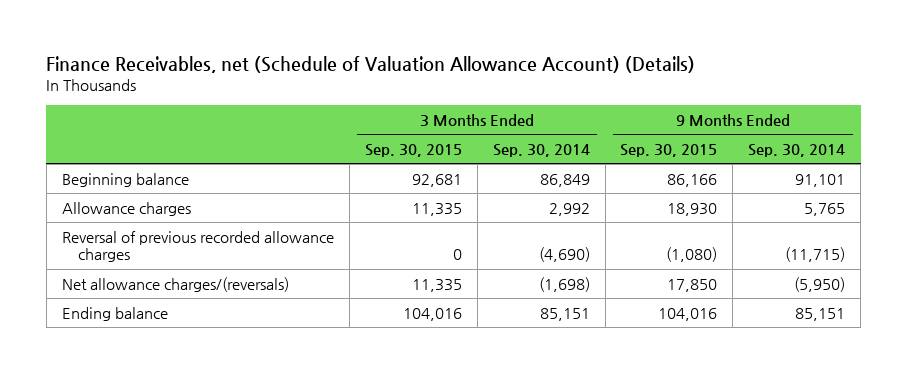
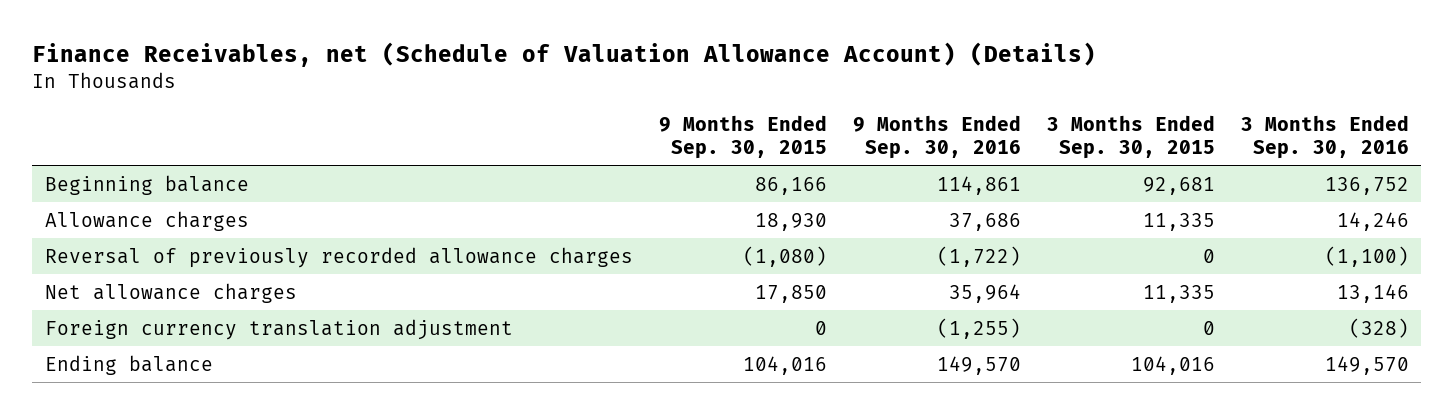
[492,144,590,158] Sep. 30, 2014 -> none
[748,144,846,158] Sep. 30, 2014 -> none
none -> [852,115,1021,159] 9 Months Ended Sep. 30, 2016
none -> [1240,115,1409,159] 3 Months Ended Sep. 30, 2016
[61,230,334,263] Reversal of previous recorded allowance charges -> [45,246,634,268] Reversal of previously recorded allowance charges
[61,276,289,292] Net allowance charges/(reversals) -> [45,282,298,303] Net allowance charges
none -> [45,318,514,340] Foreign currency translation adjustment

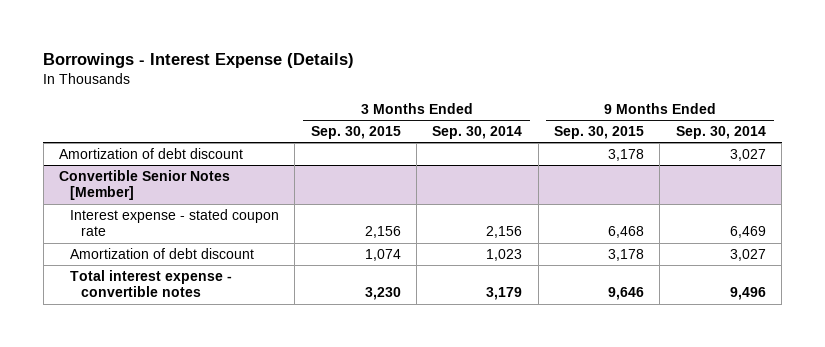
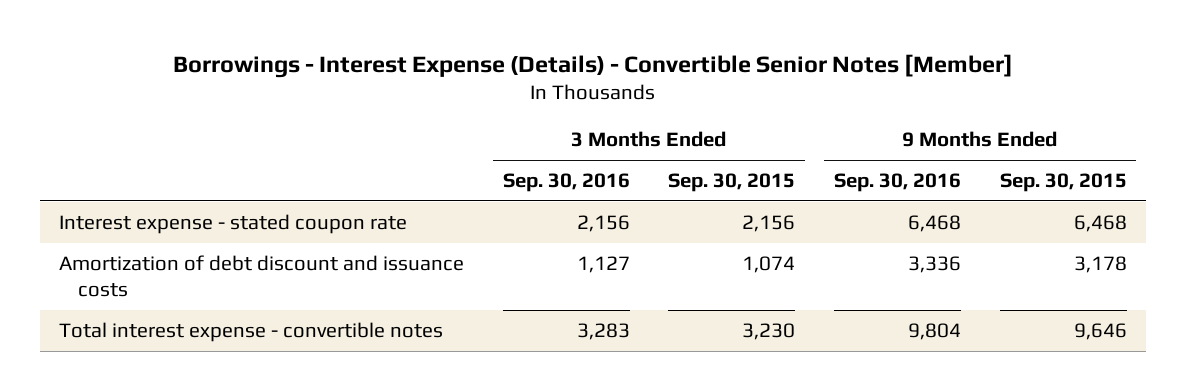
[43,53,355,69] Borrowings - Interest Expense (Details) -> [172,53,1013,78] Borrowings - Interest Expense (Details) - Convertible Senior Notes [Member]
[432,126,523,140] Sep. 30, 2014 -> none
[675,126,766,140] Sep. 30, 2014 -> none
none -> [502,173,630,193] Sep. 30, 2016
none -> [834,173,962,193] Sep. 30, 2016
[58,147,243,159] Amortization of debt discount -> none
[58,169,230,201] Convertible Senior Notes [Member] -> none
[70,247,255,259] Amortization of debt discount -> [59,254,465,298] Amortization of debt discount and issuance costs

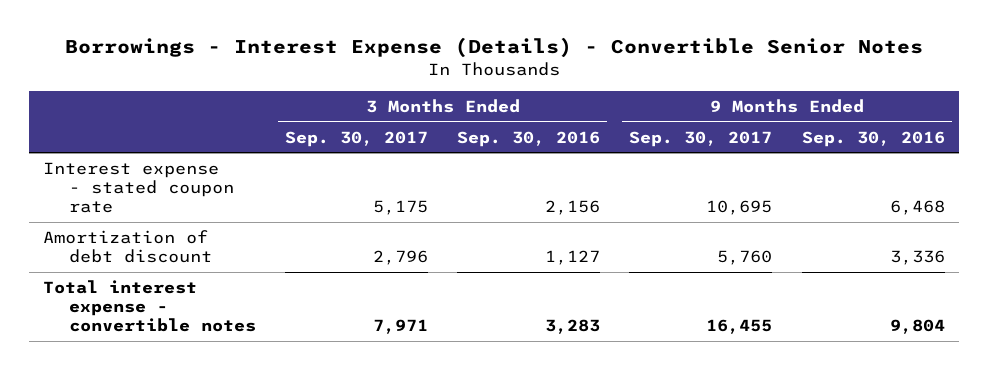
[172,53,1013,78] Borrowings - Interest Expense (Details) - Convertible Senior Notes [Member] -> [64,37,923,59] Borrowings - Interest Expense (Details) - Convertible Senior Notes
[668,173,796,193] Sep. 30, 2015 -> none
[999,173,1127,193] Sep. 30, 2015 -> none
none -> [284,130,428,147] Sep. 30, 2017
none -> [629,130,773,147] Sep. 30, 2017
[59,254,465,298] Amortization of debt discount and issuance costs -> [43,229,212,264] Amortization of debt discount

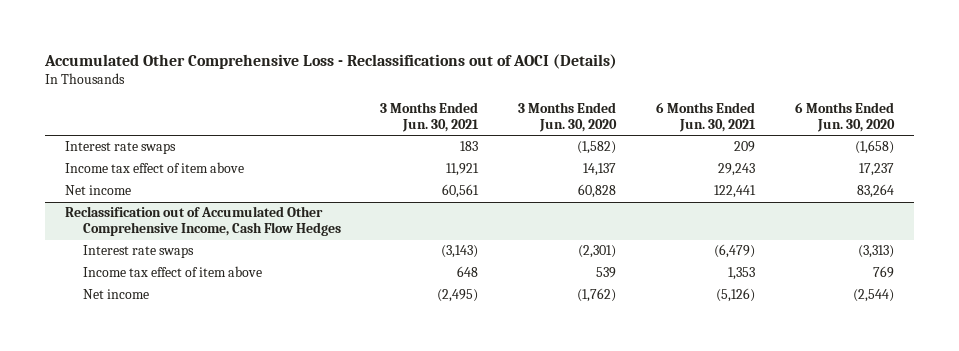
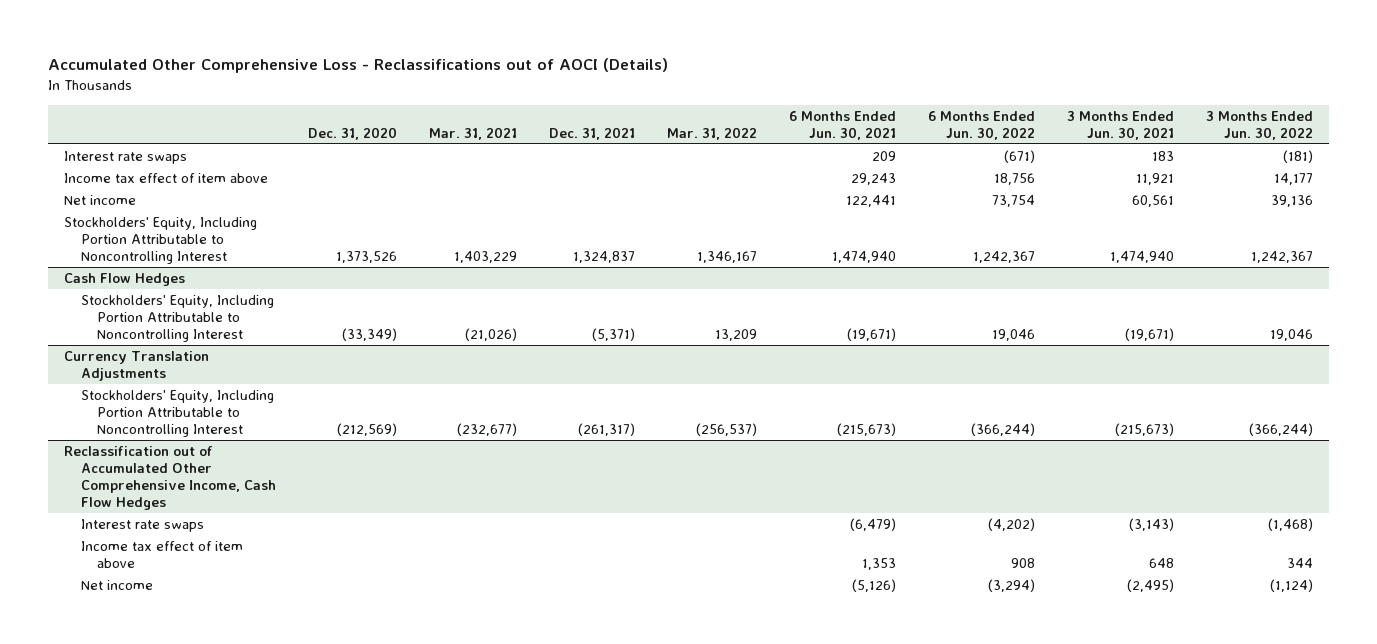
[518,101,618,132] 3 Months Ended Jun. 30, 2020 -> none
[795,101,896,132] 6 Months Ended Jun. 30, 2020 -> none
none -> [307,126,397,140] Dec. 31, 2020
none -> [428,126,517,140] Mar. 31, 2021
none -> [548,126,635,140] Dec. 31, 2021
none -> [666,126,757,140] Mar. 31, 2022
none -> [927,110,1035,140] 6 Months Ended Jun. 30, 2022
none -> [1205,110,1313,140] 3 Months Ended Jun. 30, 2022
none -> [63,217,257,264] Stockholders' Equity, Including Portion Attributable to Noncontrolling Interest
none -> [63,273,185,287] Cash Flow Hedges
none -> [80,295,274,342] Stockholders' Equity, Including Portion Attributable to Noncontrolling Interest
none -> [63,351,209,381] Currency Translation Adjustments
none -> [80,390,274,437] Stockholders' Equity, Including Portion Attributable to Noncontrolling Interest

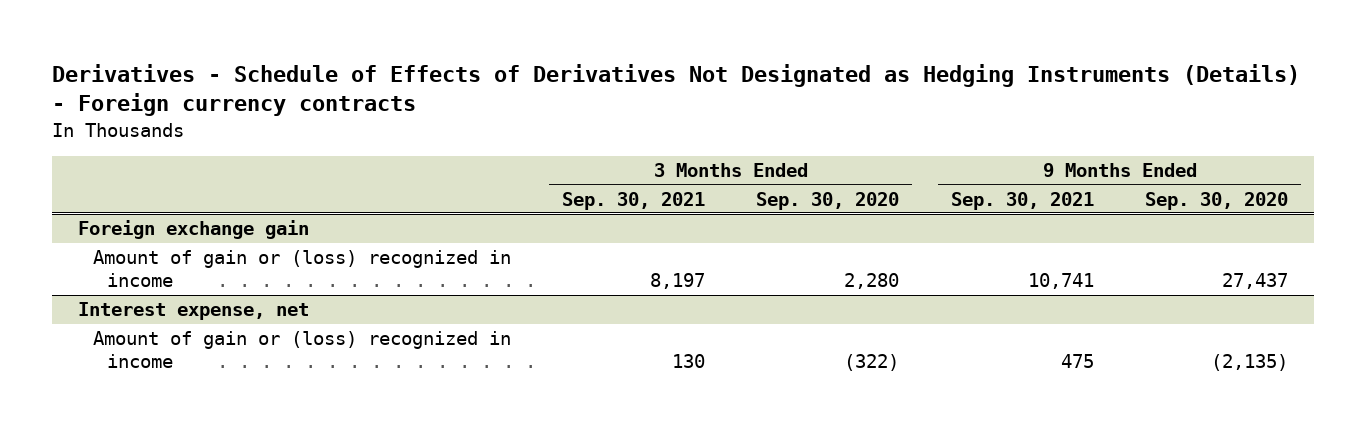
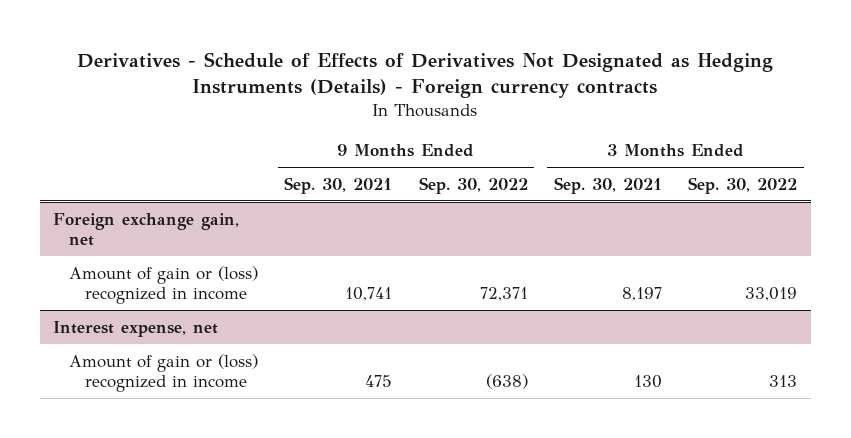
[756,191,900,210] Sep. 30, 2020 -> none
[1145,191,1289,210] Sep. 30, 2020 -> none
none -> [418,176,528,194] Sep. 30, 2022
none -> [688,176,798,194] Sep. 30, 2022
[78,220,310,240] Foreign exchange gain -> [53,212,240,247] Foreign exchange gain, net

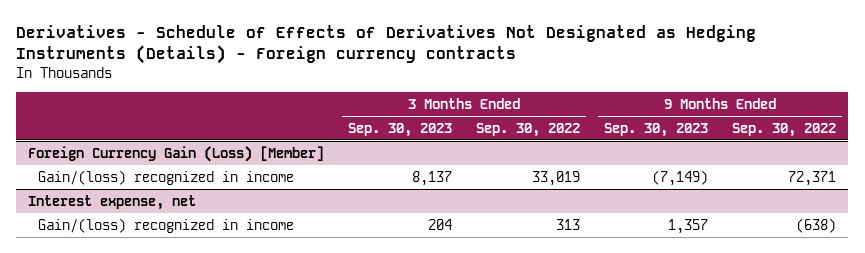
[284,176,393,194] Sep. 30, 2021 -> none
[554,176,663,194] Sep. 30, 2021 -> none
none -> [348,122,453,137] Sep. 30, 2023
none -> [604,122,709,137] Sep. 30, 2023
[53,212,240,247] Foreign exchange gain, net -> [28,145,325,162] Foreign Currency Gain (Loss) [Member]
[68,265,258,305] Amount of gain or (loss) recognized in income -> [38,169,295,185] Gain/(loss) recognized in income
[68,353,258,393] Amount of gain or (loss) recognized in income -> [38,217,295,233] Gain/(loss) recognized in income

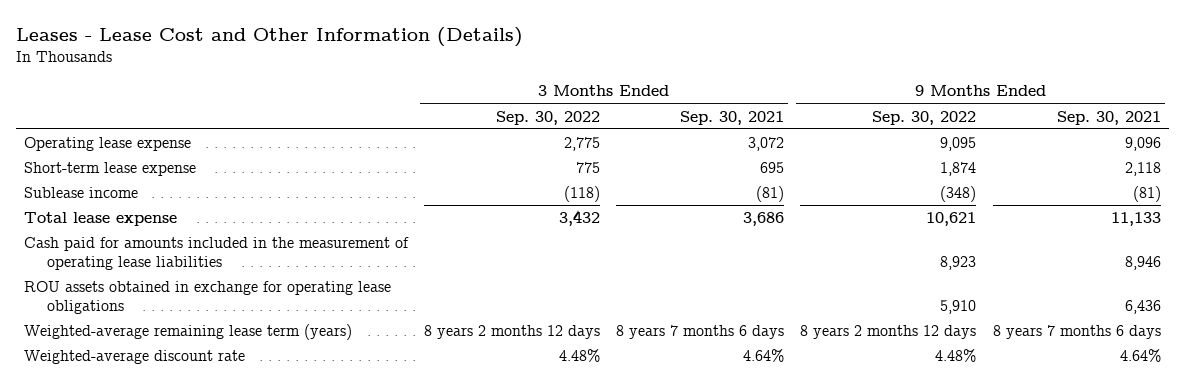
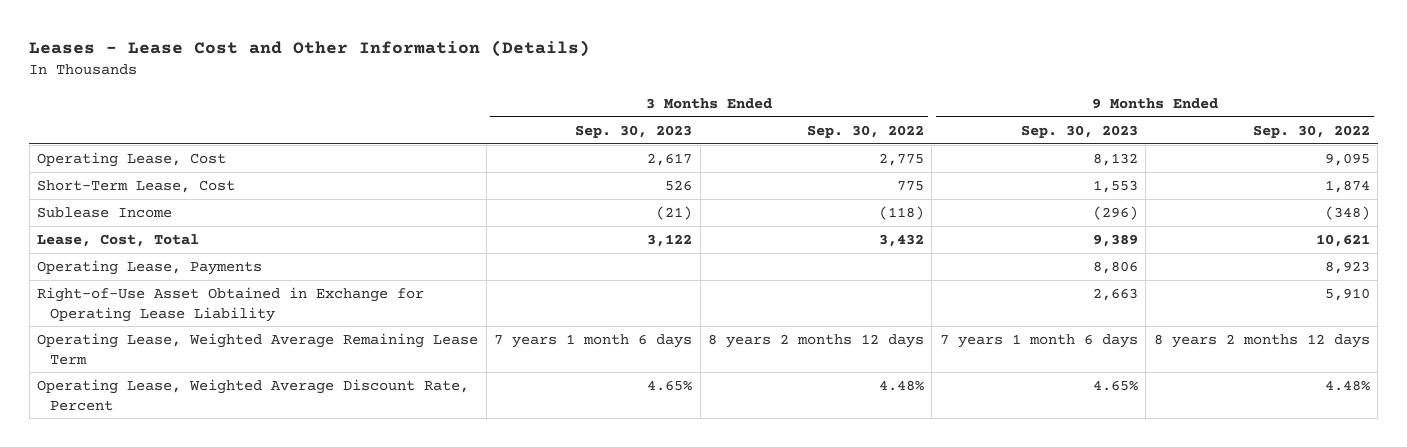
[680,110,785,125] Sep. 30, 2021 -> none
[1056,110,1161,125] Sep. 30, 2021 -> none
none -> [575,124,693,138] Sep. 30, 2023
none -> [1020,124,1138,138] Sep. 30, 2023
[23,137,191,152] Operating lease expense -> [37,151,227,167] Operating Lease, Cost
[23,162,196,177] Short-term lease expense -> [37,179,236,193] Short-Term Lease, Cost
[23,187,138,199] Sublease income -> [37,206,173,218] Sublease Income
[23,212,177,227] Total lease expense -> [37,233,200,247] Lease, Cost, Total
[23,237,409,270] Cash paid for amounts included in the measurement of operating lease liabilities -> [37,259,263,275] Operating Lease, Payments
[23,281,391,314] ROU assets obtained in exchange for operating lease obligations -> [37,286,425,322] Right-of-Use Asset Obtained in Exchange for Operating Lease Liability
[23,324,352,341] Weighted-average remaining lease term (years) -> [37,332,479,365] Operating Lease, Weighted Average Remaining Lease Term
[23,350,245,365] Weighted-average discount rate -> [37,378,470,411] Operating Lease, Weighted Average Discount Rate, Percent

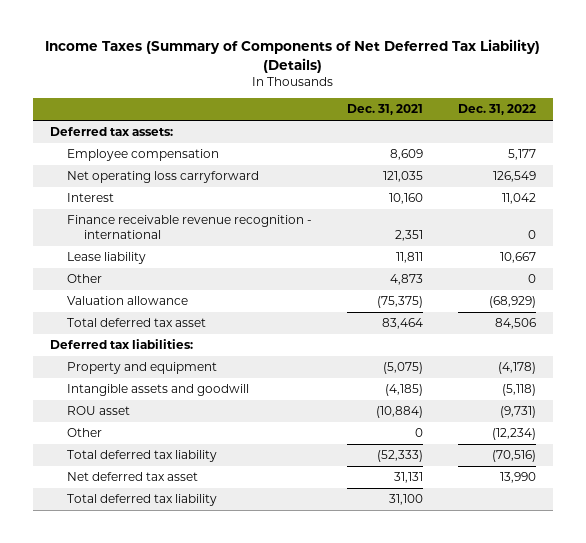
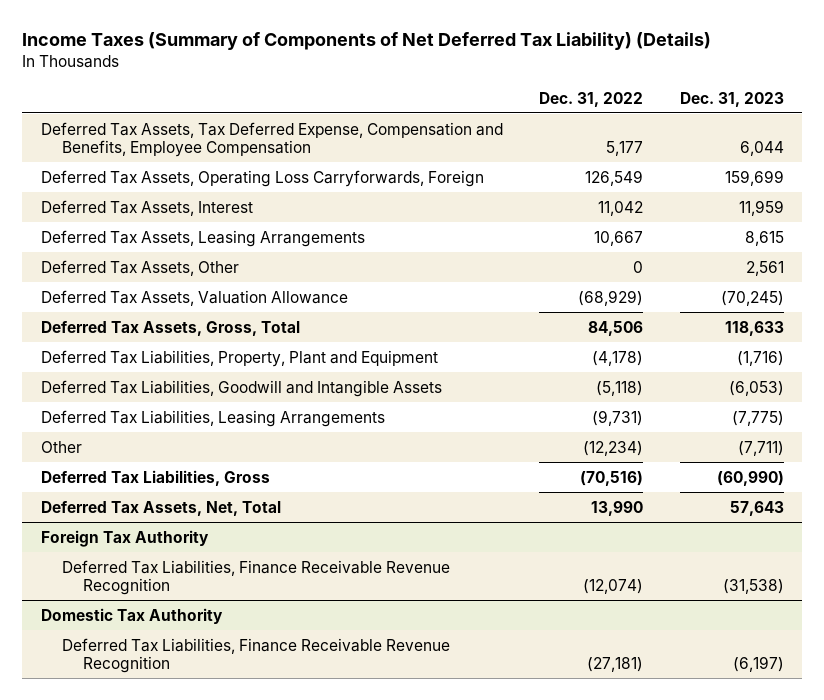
[346,104,423,116] Dec. 31, 2021 -> none
none -> [679,91,784,107] Dec. 31, 2023
[50,127,174,137] Deferred tax assets: -> none
[67,215,313,240] Finance receivable revenue recognition - international -> none
[50,339,194,350] Deferred tax liabilities: -> none
[67,149,220,162] Employee compensation -> [40,121,503,158] Deferred Tax Assets, Tax Deferred Expense, Compensation and Benefits, Employee Compensation
[67,171,260,184] Net operating loss carryforward -> [40,169,484,187] Deferred Tax Assets, Operating Loss Carryforwards, Foreign
[67,193,115,203] Interest -> [40,199,253,216] Deferred Tax Assets, Interest
[67,252,147,265] Lease liability -> [40,229,365,247] Deferred Tax Assets, Leasing Arrangements
[67,274,103,284] Other -> [40,259,239,276] Deferred Tax Assets, Other
[67,296,189,306] Valuation allowance -> [40,289,348,306] Deferred Tax Assets, Valuation Allowance
[67,318,207,328] Total deferred tax asset -> [40,320,300,336] Deferred Tax Assets, Gross, Total
[67,362,218,375] Property and equipment -> [40,349,438,367] Deferred Tax Liabilities, Property, Plant and Equipment
[67,384,250,397] Intangible assets and goodwill -> [40,379,442,397] Deferred Tax Liabilities, Goodwill and Intangible Assets
[67,406,131,416] ROU asset -> [40,409,385,427] Deferred Tax Liabilities, Leasing Arrangements
[67,494,218,507] Total deferred tax liability -> none
[67,450,218,463] Total deferred tax liability -> [40,469,270,486] Deferred Tax Liabilities, Gross
[67,472,199,482] Net deferred tax asset -> [40,500,281,516] Deferred Tax Assets, Net, Total
none -> [40,529,209,547] Foreign Tax Authority
none -> [61,559,450,596] Deferred Tax Liabilities, Finance Receivable Revenue Recognition
none -> [40,607,223,624] Domestic Tax Authority
none -> [61,637,450,674] Deferred Tax Liabilities, Finance Receivable Revenue Recognition

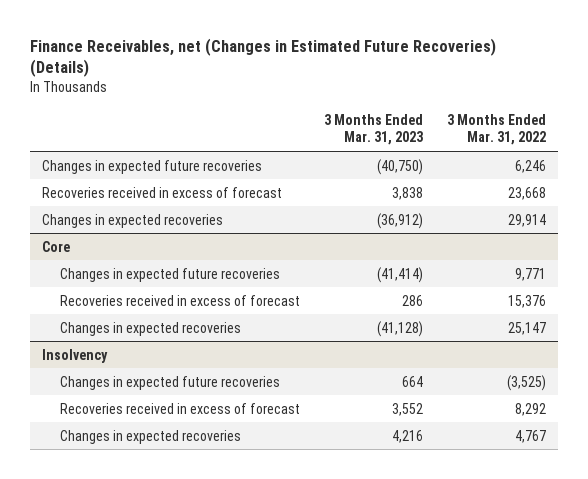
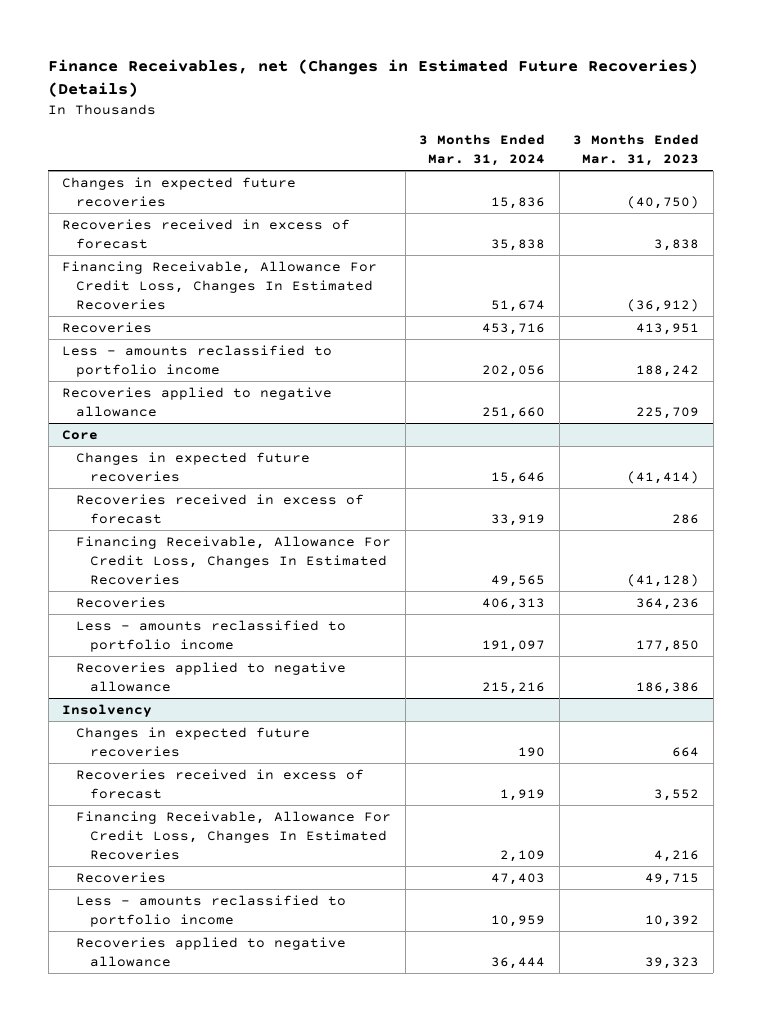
[446,113,546,146] 3 Months Ended Mar. 31, 2022 -> none
none -> [419,134,546,167] 3 Months Ended Mar. 31, 2024
[42,213,224,228] Changes in expected recoveries -> [62,260,378,310] Financing Receivable, Allowance For Credit Loss, Changes In Estimated Recoveries
none -> [62,321,153,333] Recoveries
none -> [62,344,333,377] Less - amounts reclassified to portfolio income
none -> [62,386,333,417] Recoveries applied to negative allowance
[59,321,241,336] Changes in expected recoveries -> [76,535,392,585] Financing Receivable, Allowance For Credit Loss, Changes In Estimated Recoveries
none -> [76,596,167,608] Recoveries
none -> [76,619,347,652] Less - amounts reclassified to portfolio income
none -> [76,661,347,692] Recoveries applied to negative allowance
[59,429,241,444] Changes in expected recoveries -> [76,810,392,860] Financing Receivable, Allowance For Credit Loss, Changes In Estimated Recoveries
none -> [76,871,167,883] Recoveries
none -> [76,894,347,927] Less - amounts reclassified to portfolio income
none -> [76,936,347,967] Recoveries applied to negative allowance

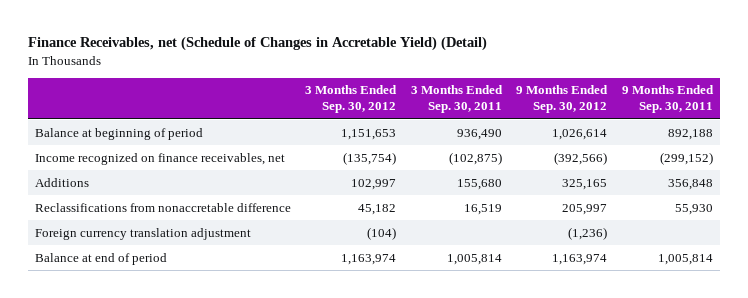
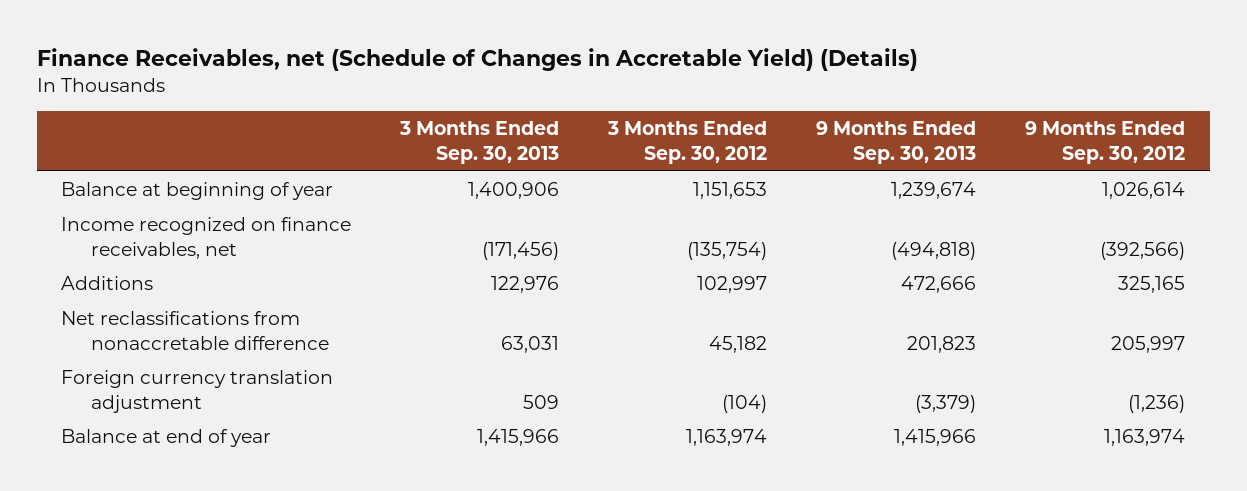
[27,36,487,52] Finance Receivables, net (Schedule of Changes in Accretable Yield) (Detail) -> [36,48,918,72] Finance Receivables, net (Schedule of Changes in Accretable Yield) (Details)
[410,85,503,114] 3 Months Ended Sep. 30, 2011 -> none
[622,85,715,114] 9 Months Ended Sep. 30, 2011 -> none
none -> [399,121,560,164] 3 Months Ended Sep. 30, 2013
none -> [816,121,977,164] 9 Months Ended Sep. 30, 2013
[34,127,203,140] Balance at beginning of period -> [61,182,334,201] Balance at beginning of year
[34,202,291,212] Reclassifications from nonaccretable difference -> [61,311,330,350] Net reclassifications from nonaccretable difference
[34,252,167,265] Balance at end of period -> [61,429,272,448] Balance at end of year

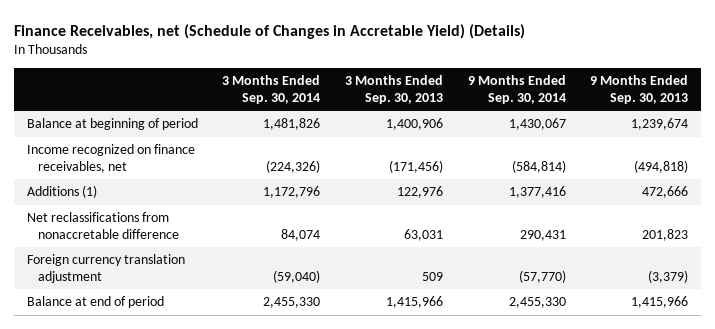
[607,121,768,164] 3 Months Ended Sep. 30, 2012 -> none
[1025,121,1186,164] 9 Months Ended Sep. 30, 2012 -> none
none -> [222,75,321,104] 3 Months Ended Sep. 30, 2014
none -> [467,75,566,104] 9 Months Ended Sep. 30, 2014
[61,182,334,201] Balance at beginning of year -> [26,118,198,131] Balance at beginning of period
[61,276,154,291] Additions -> [26,185,97,199] Additions (1)
[61,429,272,448] Balance at end of year -> [26,296,164,309] Balance at end of period

